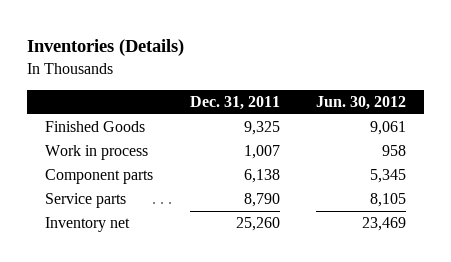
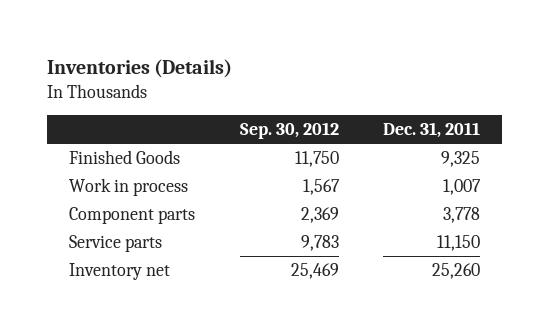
[315,96,406,111] Jun. 30, 2012 -> none
none -> [239,122,339,140] Sep. 30, 2012
[243,169,280,184] 6,138 -> [442,206,480,223] 3,778
[243,193,280,208] 8,790 -> [436,234,480,251] 11,150

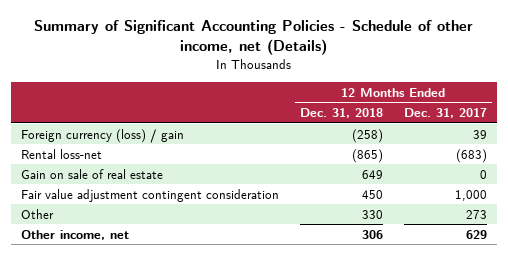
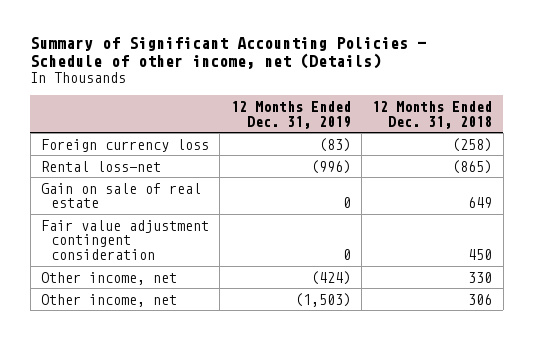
[403,108,487,119] Dec. 31, 2017 -> none
none -> [230,100,351,129] 12 Months Ended Dec. 31, 2019
[21,128,185,143] Foreign currency (loss) / gain -> [40,138,209,152] Foreign currency loss
[21,208,55,219] Other -> none
none -> [40,271,177,285] Other income, net

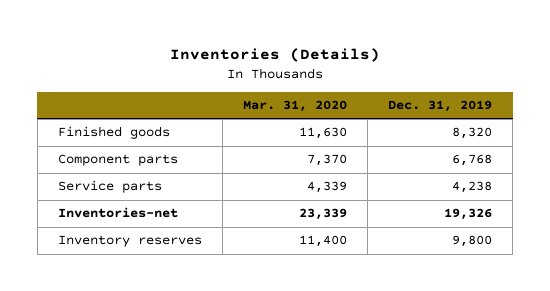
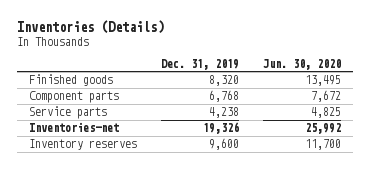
[243,99,348,112] Mar. 31, 2020 -> none
none -> [262,58,341,70] Jun. 30, 2020
[452,235,493,248] 9,800 -> [209,138,240,151] 9,600

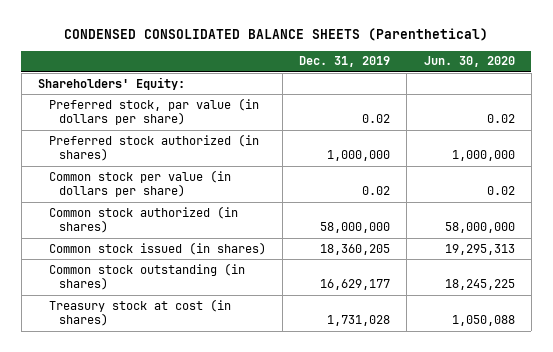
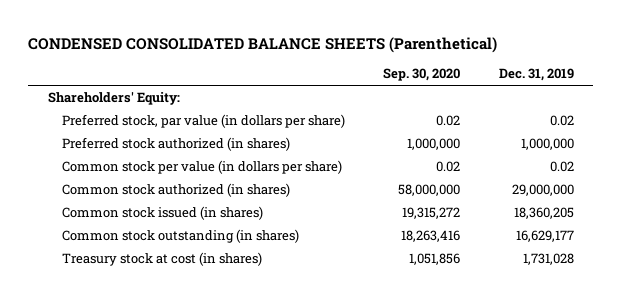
[423,56,515,68] Jun. 30, 2020 -> none
none -> [383,67,461,81] Sep. 30, 2020
[320,222,391,234] 58,000,000 -> [512,184,575,197] 29,000,000

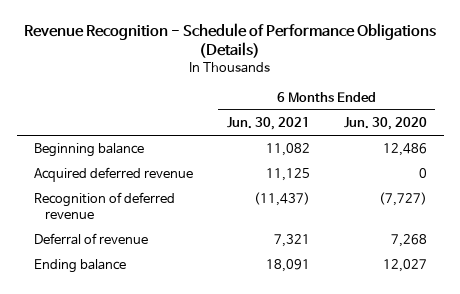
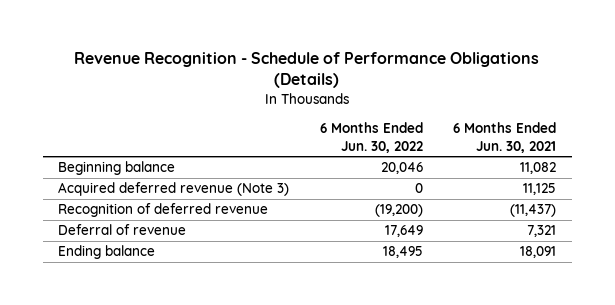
[343,116,427,130] Jun. 30, 2020 -> none
none -> [319,121,423,153] 6 Months Ended Jun. 30, 2022
[33,167,193,183] Acquired deferred revenue -> [58,182,290,197] Acquired deferred revenue (Note 3)

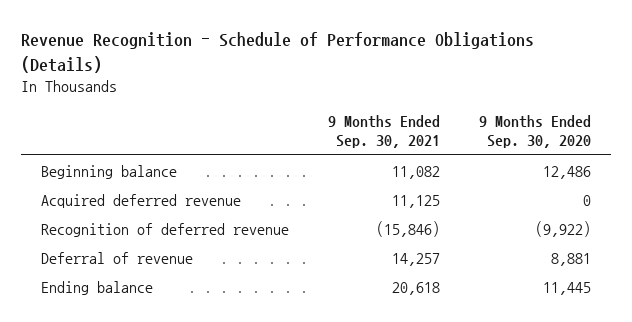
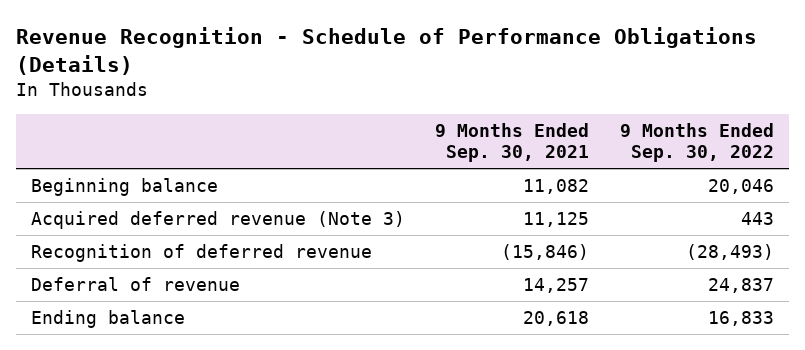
[479,115,592,149] 9 Months Ended Sep. 30, 2020 -> none
none -> [619,123,774,163] 9 Months Ended Sep. 30, 2022
[40,193,241,208] Acquired deferred revenue -> [30,211,405,230] Acquired deferred revenue (Note 3)

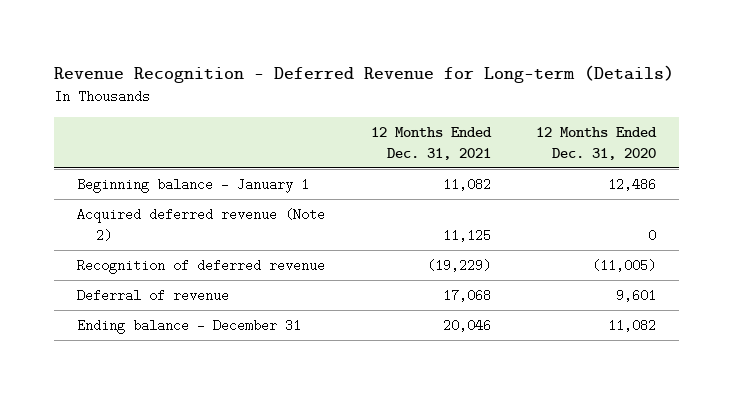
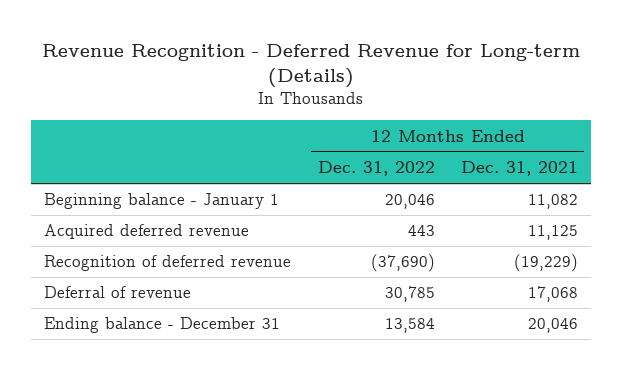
[536,126,658,160] 12 Months Ended Dec. 31, 2020 -> none
none -> [317,161,435,177] Dec. 31, 2022
[77,208,326,242] Acquired deferred revenue (Note 2) -> [44,224,250,240] Acquired deferred revenue

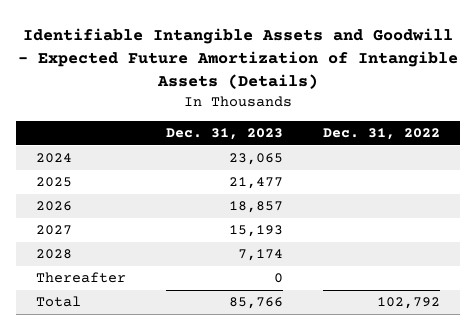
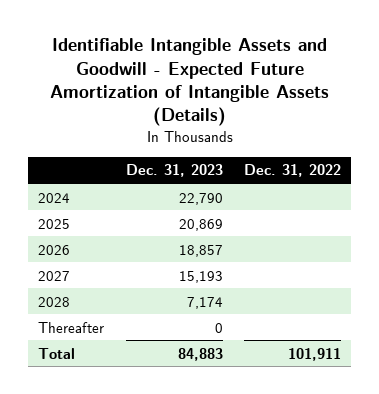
[228,153,283,166] 23,065 -> [178,192,223,205] 22,790
[228,177,283,190] 21,477 -> [178,218,223,231] 20,869
[228,297,283,310] 85,766 -> [177,347,223,361] 84,883
[376,297,440,310] 102,792 -> [287,347,341,361] 101,911

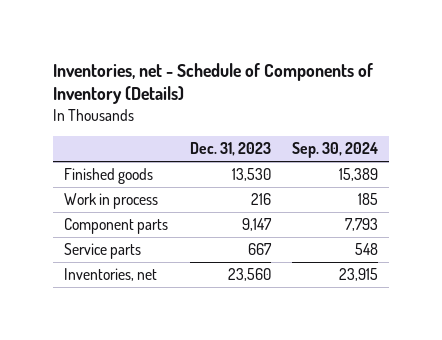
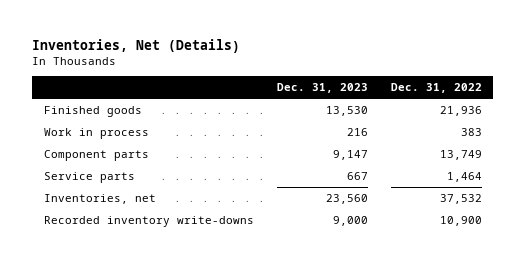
[53,62,374,105] Inventories, net - Schedule of Components of Inventory (Details) -> [32,38,241,53] Inventories, Net (Details)
[292,142,379,159] Sep. 30, 2024 -> none
none -> [390,83,482,94] Dec. 31, 2022
none -> [43,216,254,228] Recorded inventory write-downs

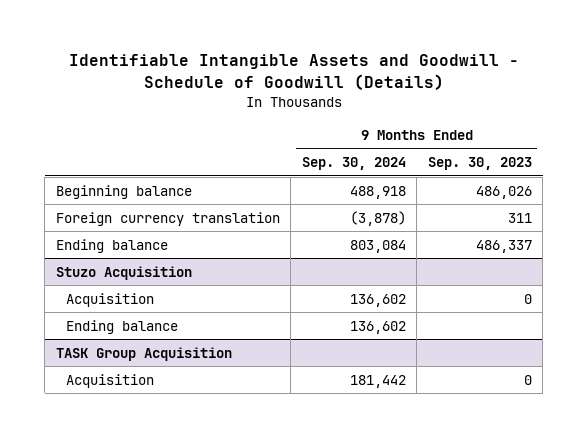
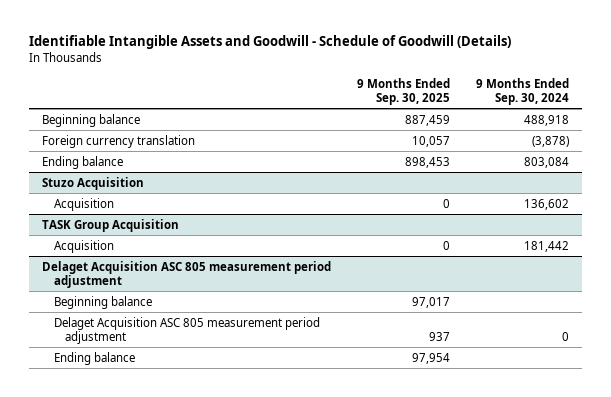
[427,157,532,171] Sep. 30, 2023 -> none
none -> [357,77,451,105] 9 Months Ended Sep. 30, 2025
[66,319,179,334] Ending balance -> none
none -> [41,260,331,288] Delaget Acquisition ASC 805 measurement period adjustment
none -> [53,295,152,309] Beginning balance
none -> [53,316,320,344] Delaget Acquisition ASC 805 measurement period adjustment
none -> [53,351,135,365] Ending balance

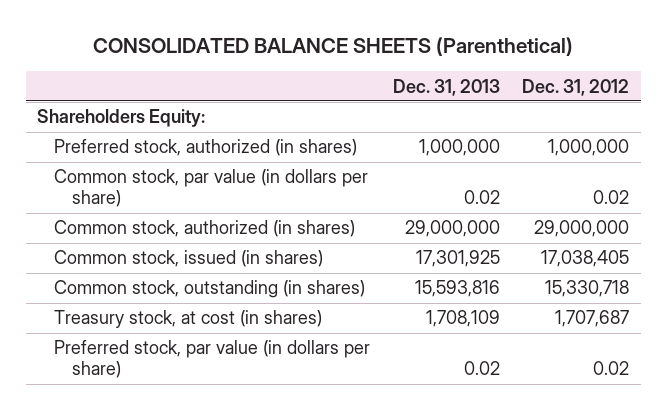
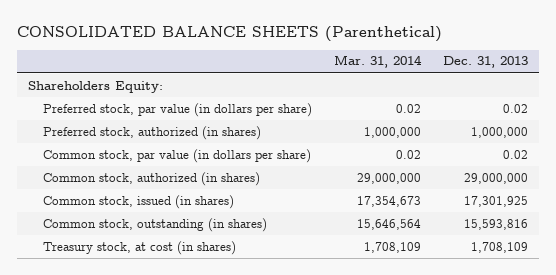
[522,78,630,96] Dec. 31, 2012 -> none
none -> [334,55,423,69] Mar. 31, 2014
[54,340,371,379] Preferred stock, par value (in dollars per share) -> [43,102,313,117] Preferred stock, par value (in dollars per share)

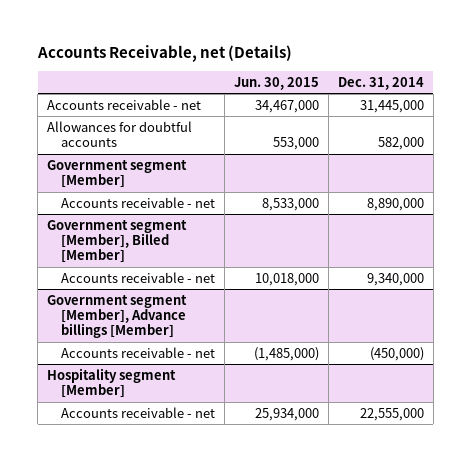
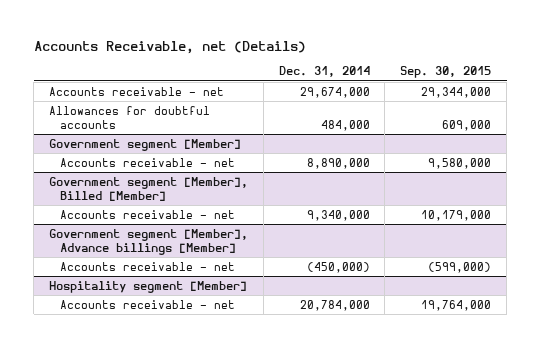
[233,76,319,90] Jun. 30, 2015 -> none
none -> [400,66,492,79] Sep. 30, 2015
[359,99,424,113] 31,445,000 -> [299,86,370,98] 29,674,000
[377,137,424,151] 582,000 -> [320,119,370,131] 484,000
[359,407,424,421] 22,555,000 -> [299,299,370,311] 20,784,000

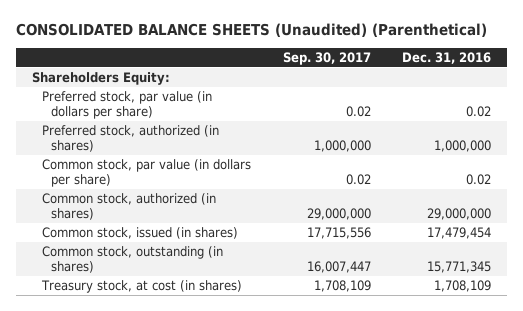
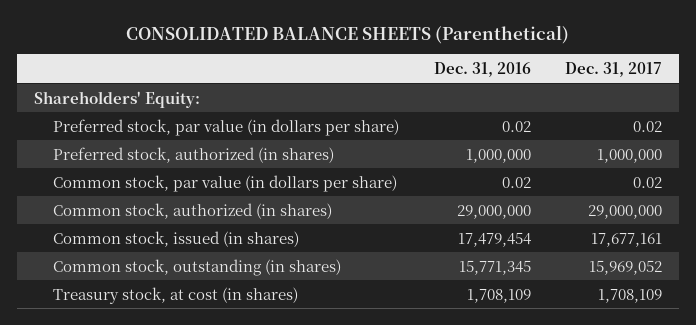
[15,23,487,38] CONSOLIDATED BALANCE SHEETS (Unaudited) (Parenthetical) -> [125,24,569,44] CONSOLIDATED BALANCE SHEETS (Parenthetical)
[282,51,371,65] Sep. 30, 2017 -> none
none -> [564,61,662,77] Dec. 31, 2017
[31,71,170,85] Shareholders Equity: -> [33,90,200,108] Shareholders' Equity:

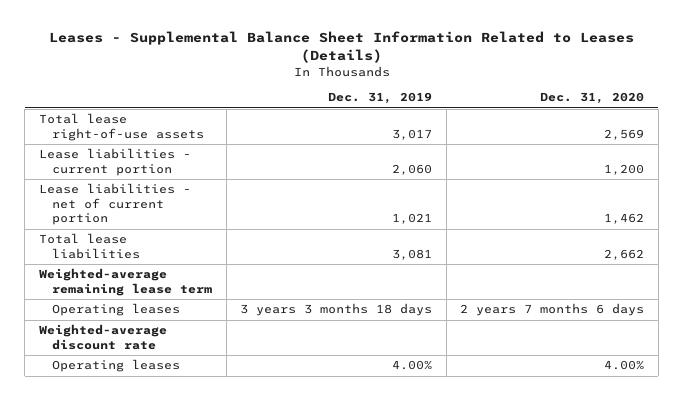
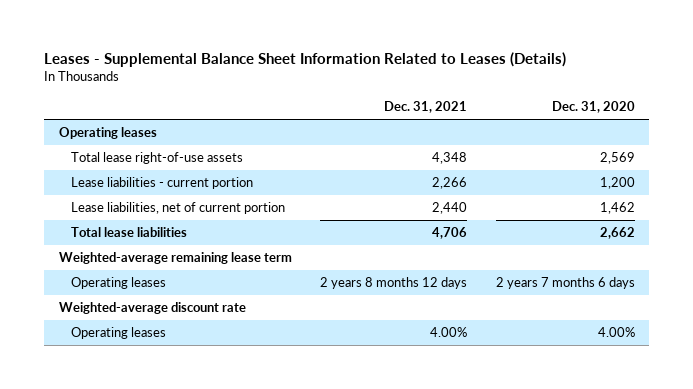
[328,92,433,105] Dec. 31, 2019 -> none
none -> [384,101,468,114] Dec. 31, 2021
none -> [58,127,157,140] Operating leases
[38,183,191,226] Lease liabilities - net of current portion -> [70,202,285,215] Lease liabilities, net of current portion

